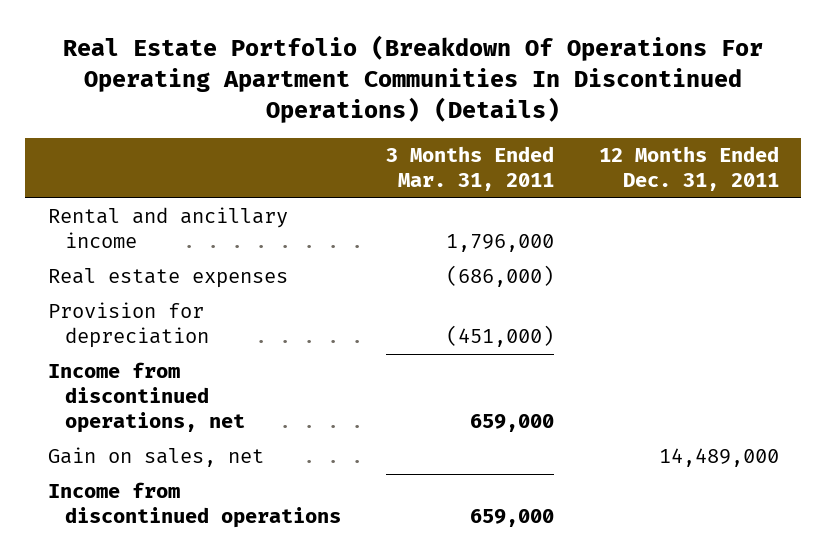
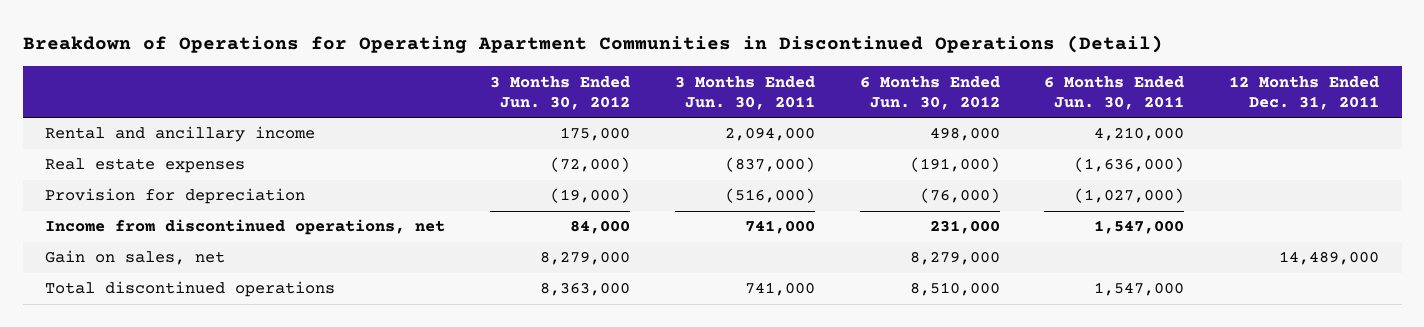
[63,35,764,124] Real Estate Portfolio (Breakdown Of Operations For Operating Apartment Communities In Discontinued Operations) (Details) -> [22,35,1163,54] Breakdown of Operations for Operating Apartment Communities in Discontinued Operations (Detail)
[385,146,554,192] 3 Months Ended Mar. 31, 2011 -> none
none -> [489,75,630,110] 3 Months Ended Jun. 30, 2012
none -> [674,75,815,110] 3 Months Ended Jun. 30, 2011
none -> [859,75,1000,110] 6 Months Ended Jun. 30, 2012
none -> [1044,75,1185,110] 6 Months Ended Jun. 30, 2011
[47,482,341,529] Income from discontinued operations -> [45,281,336,298] Total discontinued operations

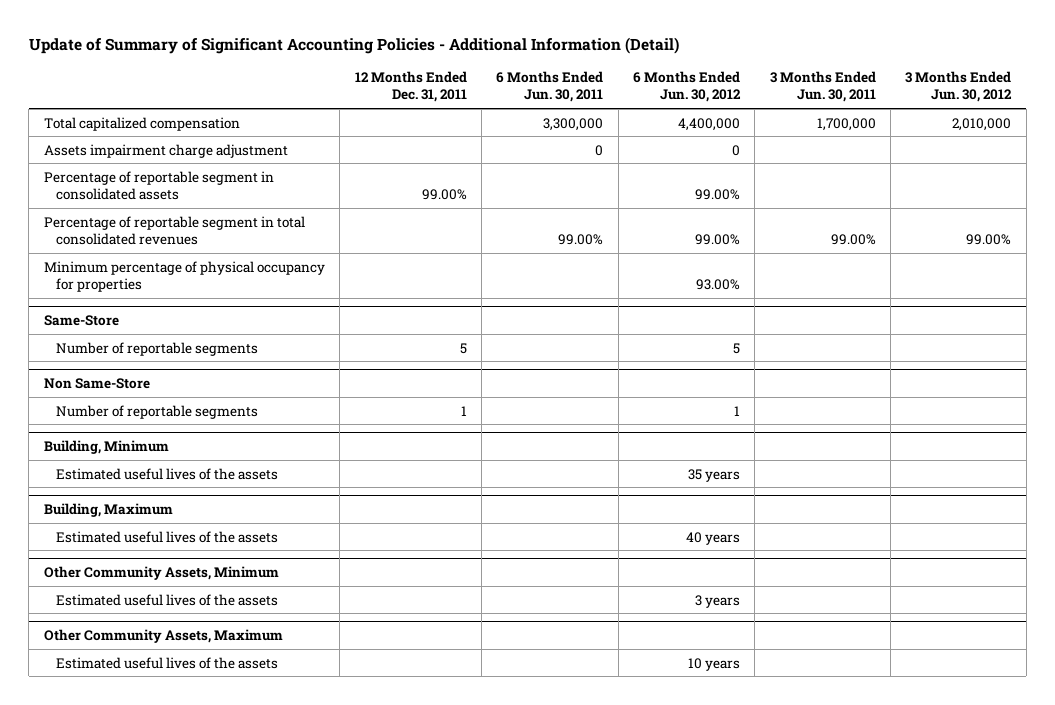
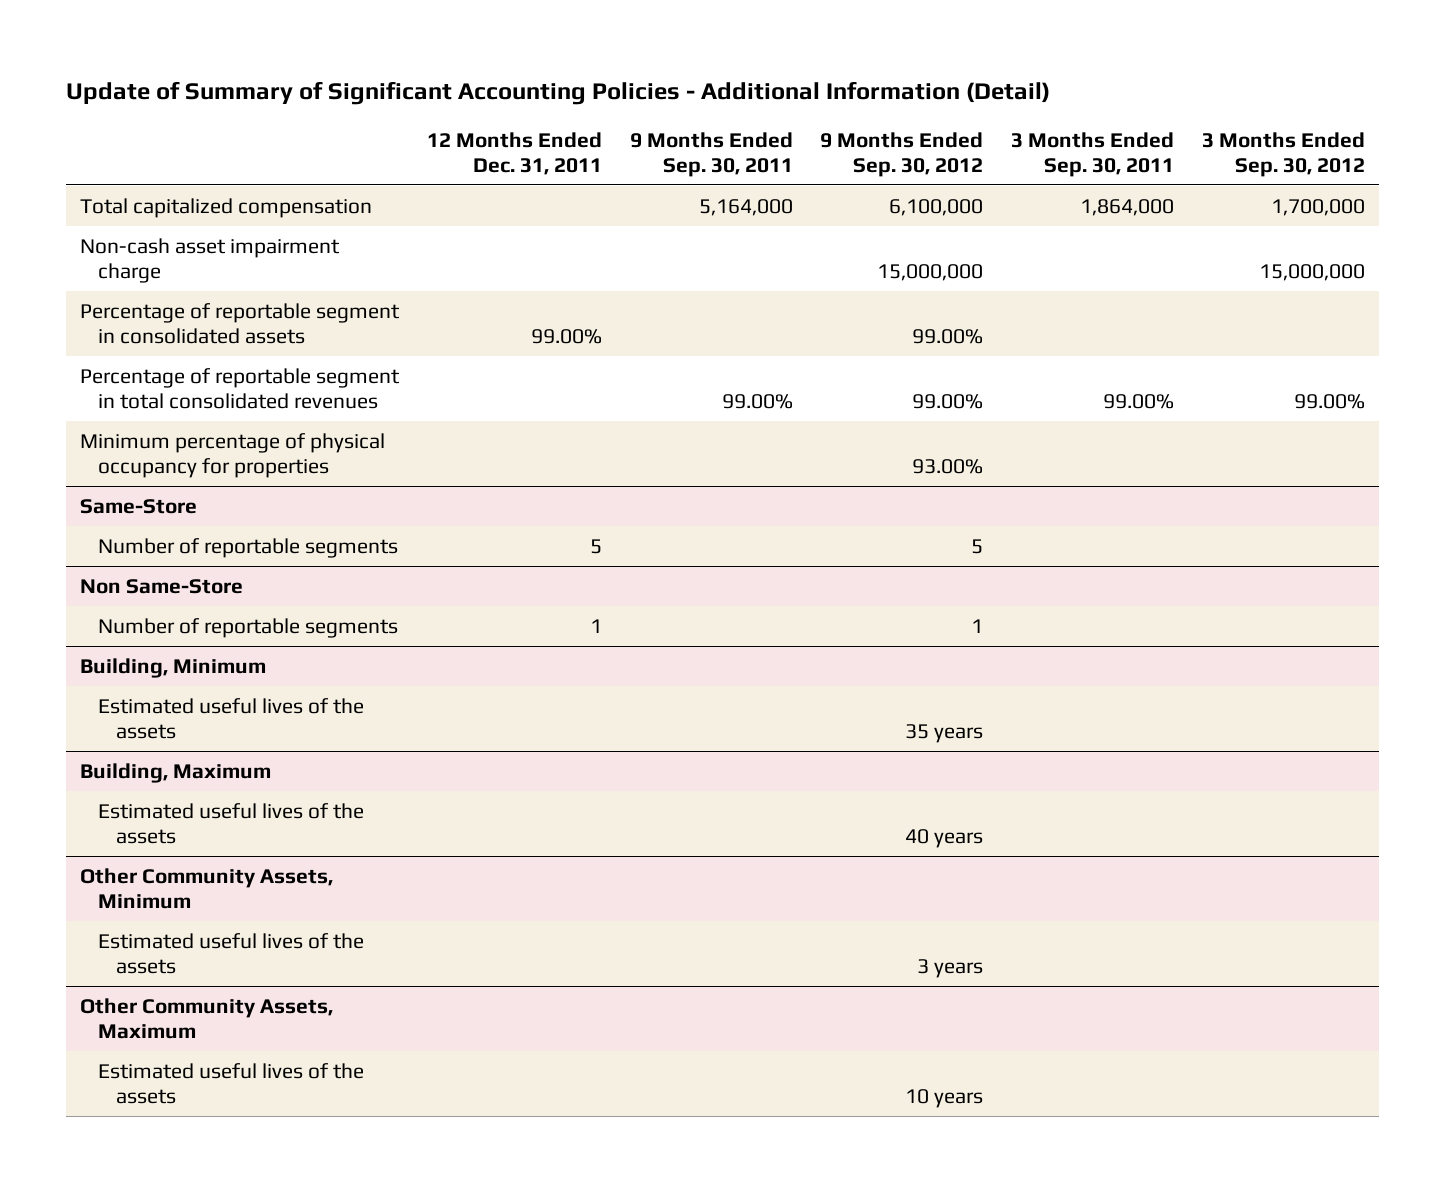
[496,70,604,103] 6 Months Ended Jun. 30, 2011 -> none
[632,70,741,103] 6 Months Ended Jun. 30, 2012 -> none
[769,70,876,103] 3 Months Ended Jun. 30, 2011 -> none
[905,70,1013,103] 3 Months Ended Jun. 30, 2012 -> none
none -> [629,131,793,177] 9 Months Ended Sep. 30, 2011
none -> [820,131,984,177] 9 Months Ended Sep. 30, 2012
none -> [1011,131,1175,177] 3 Months Ended Sep. 30, 2011
none -> [1201,131,1365,177] 3 Months Ended Sep. 30, 2012
[43,143,288,158] Assets impairment charge adjustment -> [80,238,341,283] Non-cash asset impairment charge

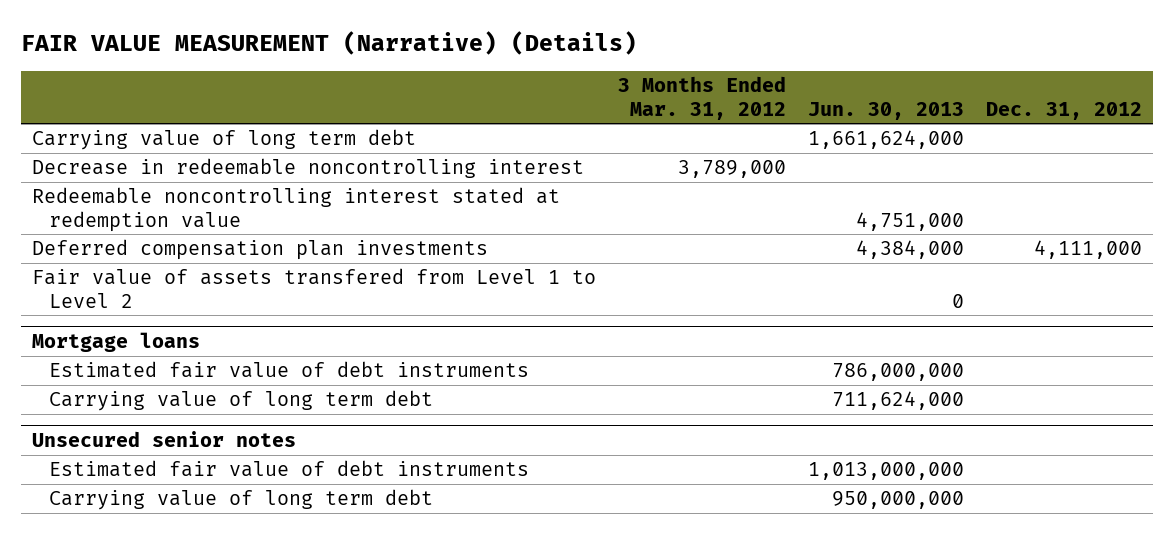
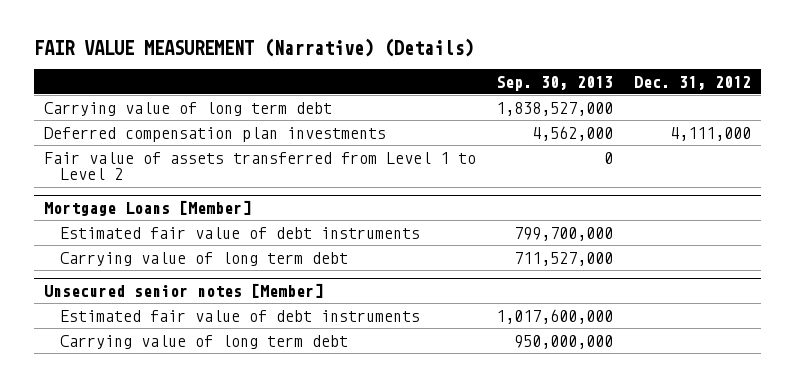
[617,76,786,120] 3 Months Ended Mar. 31, 2012 -> none
[807,101,964,120] Jun. 30, 2013 -> none
none -> [496,75,614,91] Sep. 30, 2013
[31,158,584,179] Decrease in redeemable noncontrolling interest -> none
[31,187,560,232] Redeemable noncontrolling interest stated at redemption value -> none
[31,268,596,308] Fair value of assets transfered from Level 1 to Level 2 -> [44,151,477,181] Fair value of assets transferred from Level 1 to Level 2
[31,332,200,353] Mortgage loans -> [44,200,252,217] Mortgage Loans [Member]
[31,431,296,448] Unsecured senior notes -> [44,283,324,299] Unsecured senior notes [Member]

